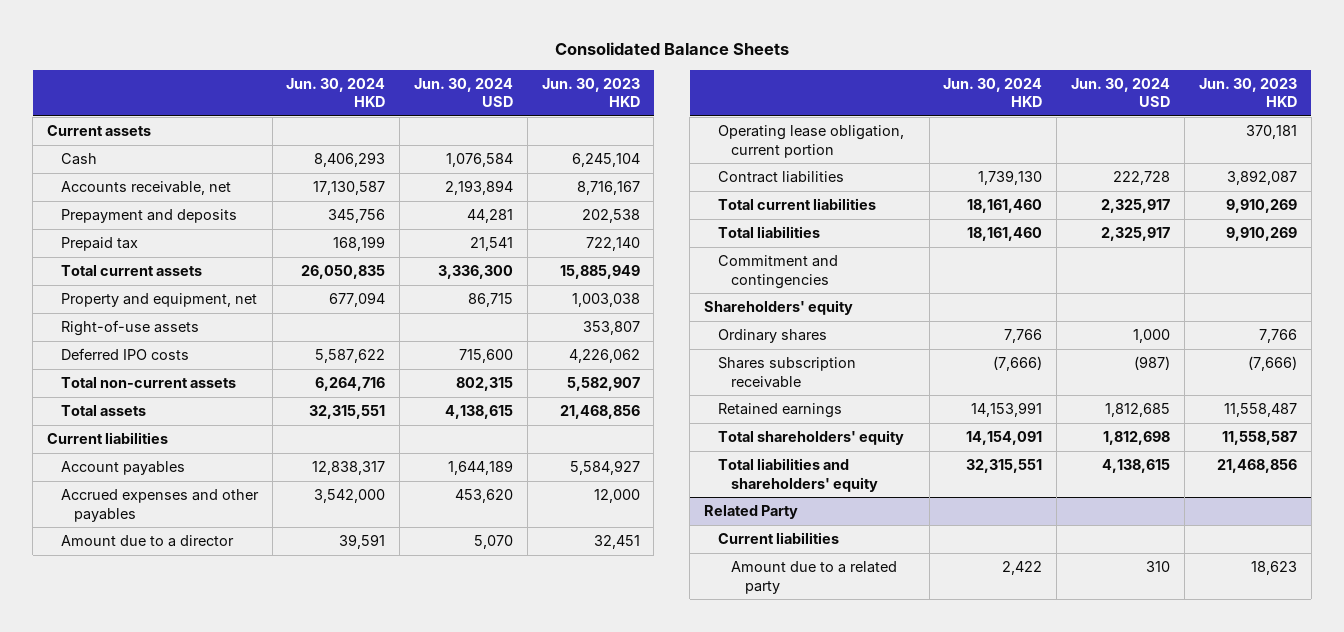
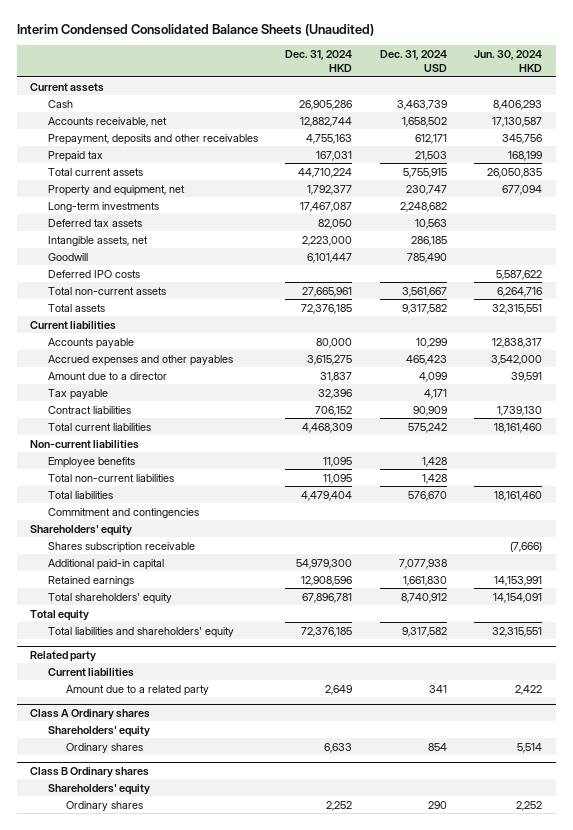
[554,42,789,56] Consolidated Balance Sheets -> [16,24,374,37] Interim Condensed Consolidated Balance Sheets (Unaudited)
[414,77,514,108] Jun. 30, 2024 USD -> none
[541,77,640,108] Jun. 30, 2023 HKD -> none
none -> [285,50,353,73] Dec. 31, 2024 HKD
none -> [379,50,447,73] Dec. 31, 2024 USD
[60,209,237,224] Prepayment and deposits -> [48,133,259,145] Prepayment, deposits and other receivables
[60,320,199,337] Right-of-use assets -> none
none -> [48,201,160,212] Long-term investments
none -> [48,218,143,227] Deferred tax assets
none -> [48,235,149,246] Intangible assets, net
none -> [48,252,89,261] Goodwill
[60,461,185,476] Account payables -> [48,337,135,349] Accounts payable
[717,125,904,158] Operating lease obligation, current portion -> none
none -> [48,388,109,400] Tax payable
none -> [30,439,140,449] Non-current liabilities
none -> [48,456,136,468] Employee benefits
none -> [48,473,175,482] Total non-current liabilities
[717,329,827,344] Ordinary shares -> none
none -> [48,558,165,570] Additional paid-in capital
none -> [30,609,90,621] Total equity
[704,505,799,520] Related Party -> [30,650,97,662] Related party
none -> [30,708,151,720] Class A Ordinary shares
none -> [48,725,151,737] Shareholders' equity
none -> [65,742,143,753] Ordinary shares
none -> [30,766,150,778] Class B Ordinary shares
none -> [48,783,151,795] Shareholders' equity
none -> [65,800,143,811] Ordinary shares

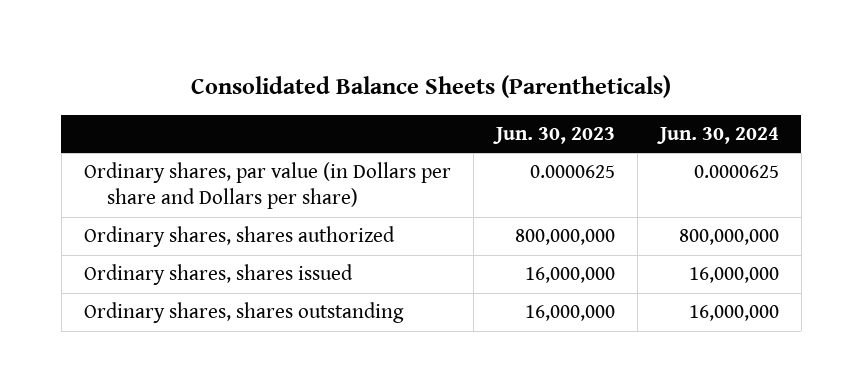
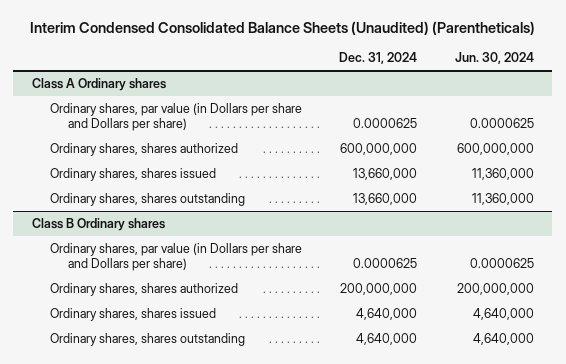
[191,74,672,98] Consolidated Balance Sheets (Parentheticals) -> [29,20,535,35] Interim Condensed Consolidated Balance Sheets (Unaudited) (Parentheticals)
[492,127,615,145] Jun. 30, 2023 -> none
none -> [339,52,418,65] Dec. 31, 2024
none -> [31,77,166,91] Class A Ordinary shares
[678,229,779,246] 800,000,000 -> [456,142,534,155] 600,000,000
[688,267,779,284] 16,000,000 -> [471,167,534,180] 11,360,000
[688,305,779,322] 16,000,000 -> [471,192,534,205] 11,360,000
none -> [31,217,165,231] Class B Ordinary shares
none -> [49,242,302,272] Ordinary shares, par value (in Dollars per share and Dollars per share)
none -> [49,282,238,296] Ordinary shares, shares authorized
none -> [49,307,216,321] Ordinary shares, shares issued
none -> [49,332,245,346] Ordinary shares, shares outstanding

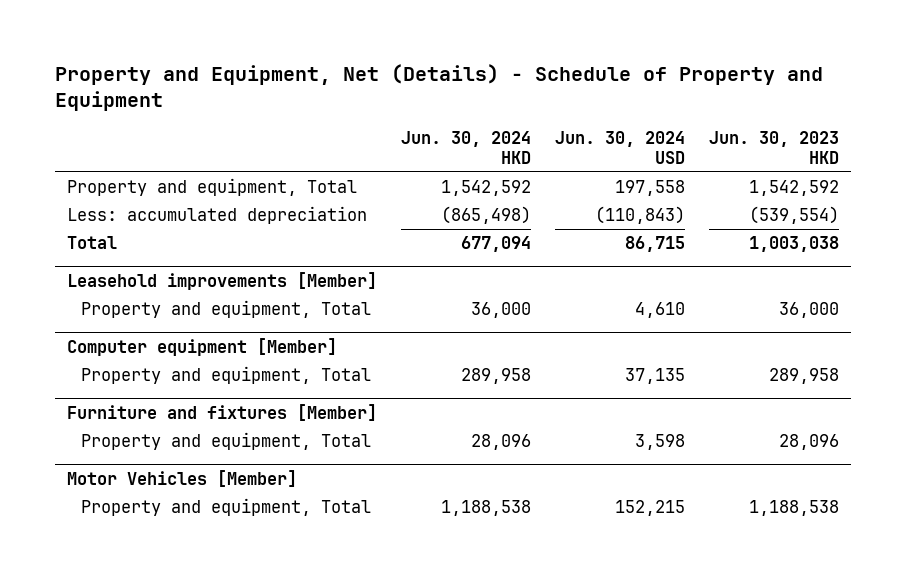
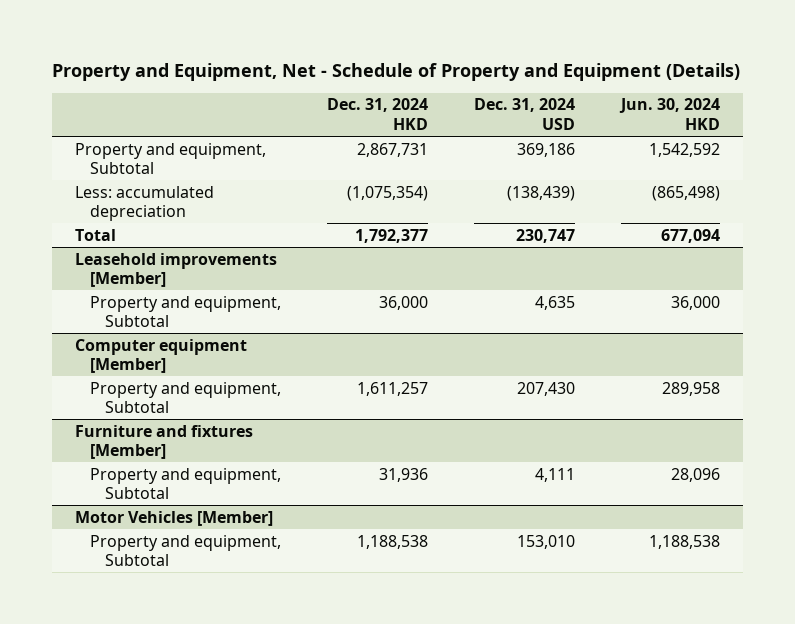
[55,64,824,112] Property and Equipment, Net (Details) - Schedule of Property and Equipment -> [52,62,741,81] Property and Equipment, Net - Schedule of Property and Equipment (Details)
[554,131,685,164] Jun. 30, 2024 USD -> none
[708,131,839,164] Jun. 30, 2023 HKD -> none
none -> [327,98,429,131] Dec. 31, 2024 HKD
none -> [474,98,576,131] Dec. 31, 2024 USD
[66,178,357,197] Property and equipment, Total -> [75,142,267,175] Property and equipment, Subtotal
[81,300,372,319] Property and equipment, Total -> [90,295,282,328] Property and equipment, Subtotal
[81,366,372,385] Property and equipment, Total -> [90,381,282,414] Property and equipment, Subtotal
[81,432,372,451] Property and equipment, Total -> [90,467,282,500] Property and equipment, Subtotal
[81,498,372,517] Property and equipment, Total -> [90,534,282,567] Property and equipment, Subtotal

